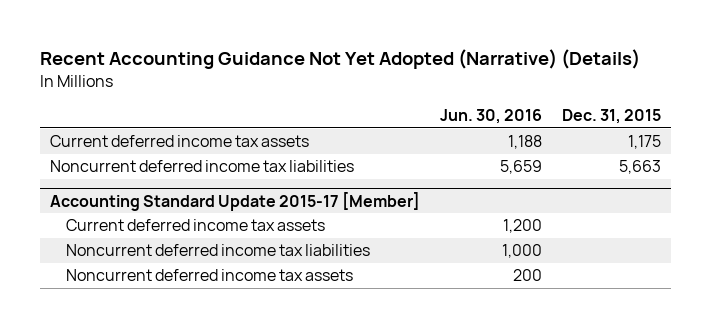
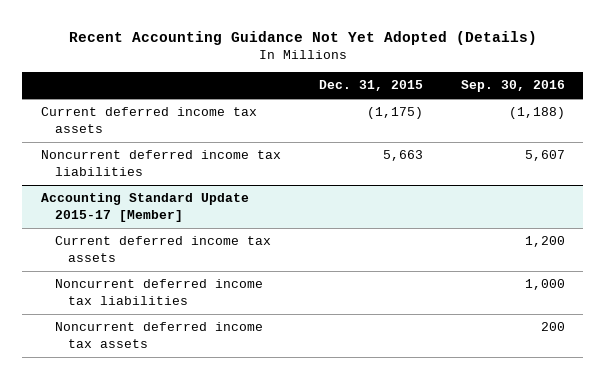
[40,49,641,70] Recent Accounting Guidance Not Yet Adopted (Narrative) (Details) -> [68,31,537,46] Recent Accounting Guidance Not Yet Adopted (Details)
[439,109,542,125] Jun. 30, 2016 -> none
none -> [460,80,565,93] Sep. 30, 2016
[627,135,661,150] 1,175 -> [366,107,423,120] (1,175)

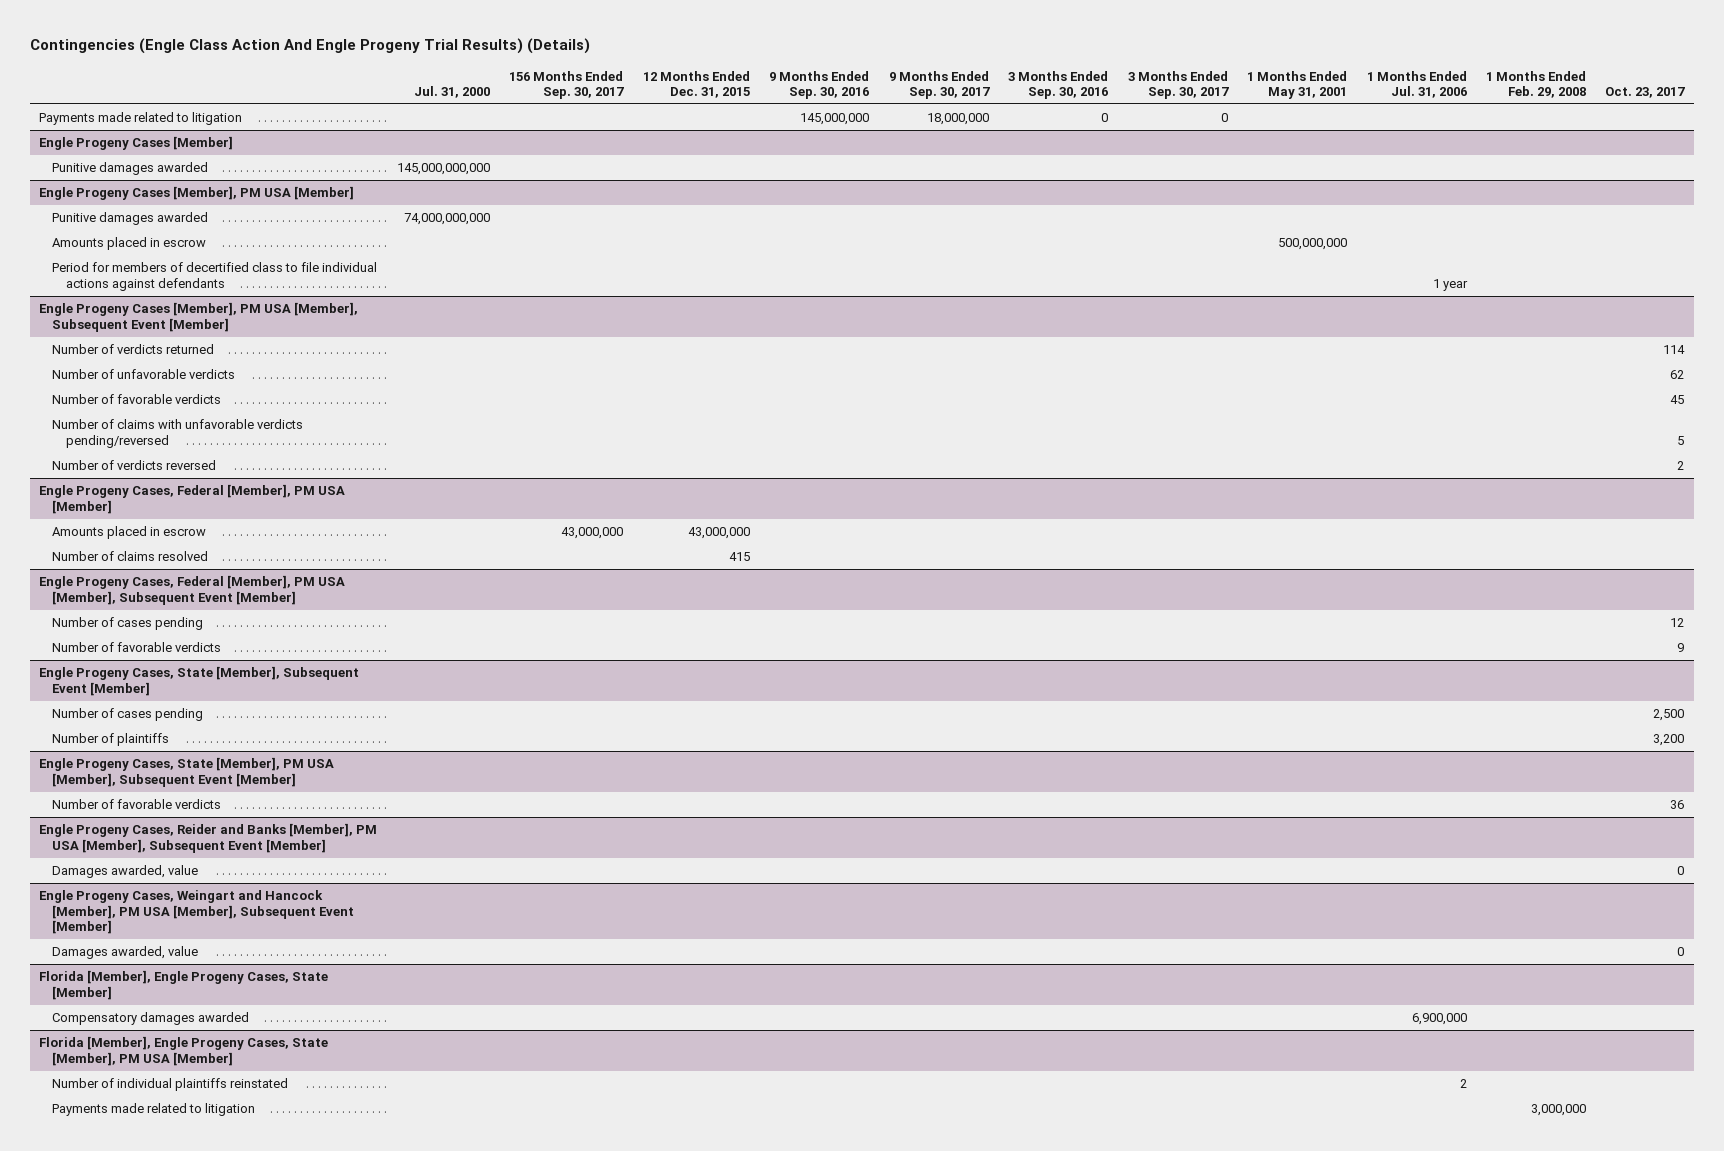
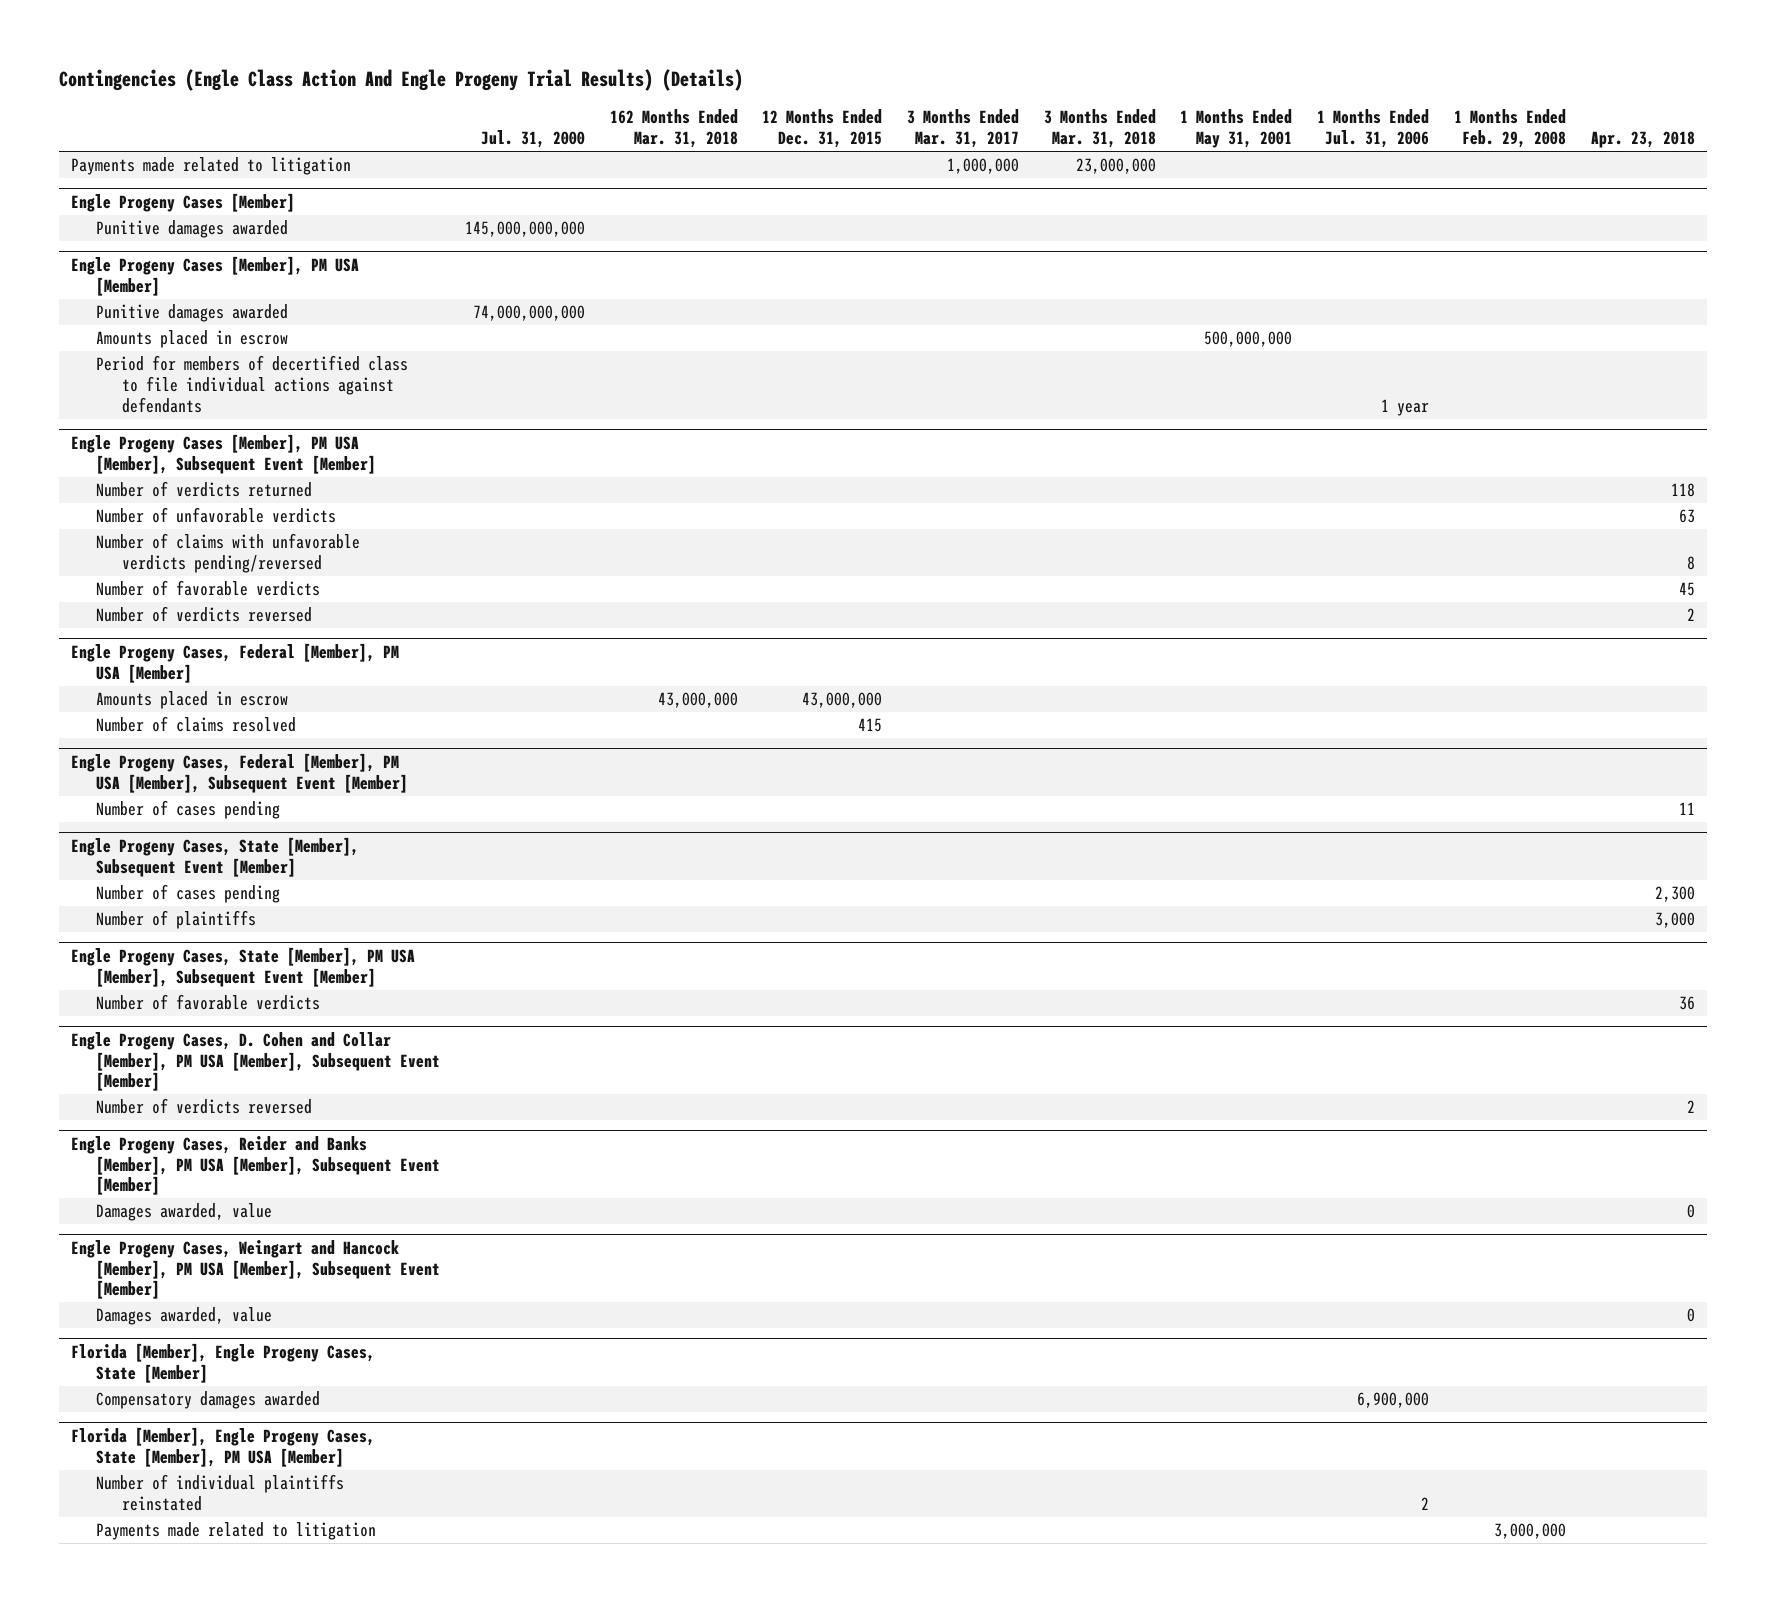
[509,70,625,99] 156 Months Ended Sep. 30, 2017 -> none
[769,70,870,99] 9 Months Ended Sep. 30, 2016 -> none
[888,70,990,99] 9 Months Ended Sep. 30, 2017 -> none
[1008,70,1109,99] 3 Months Ended Sep. 30, 2016 -> none
[1127,70,1229,99] 3 Months Ended Sep. 30, 2017 -> none
[1605,86,1686,98] Oct. 23, 2017 -> none
none -> [609,109,738,149] 162 Months Ended Mar. 31, 2018
none -> [907,109,1020,149] 3 Months Ended Mar. 31, 2017
none -> [1043,109,1156,149] 3 Months Ended Mar. 31, 2018
none -> [1590,131,1695,149] Apr. 23, 2018
[52,394,222,405] Number of favorable verdicts -> [96,580,321,597] Number of favorable verdicts
[52,642,222,653] Number of favorable verdicts -> none
none -> [71,1031,441,1092] Engle Progeny Cases, D. Cohen and Collar [Member], PM USA [Member], Subsequent Event [Member]
none -> [96,1098,313,1115] Number of verdicts reversed

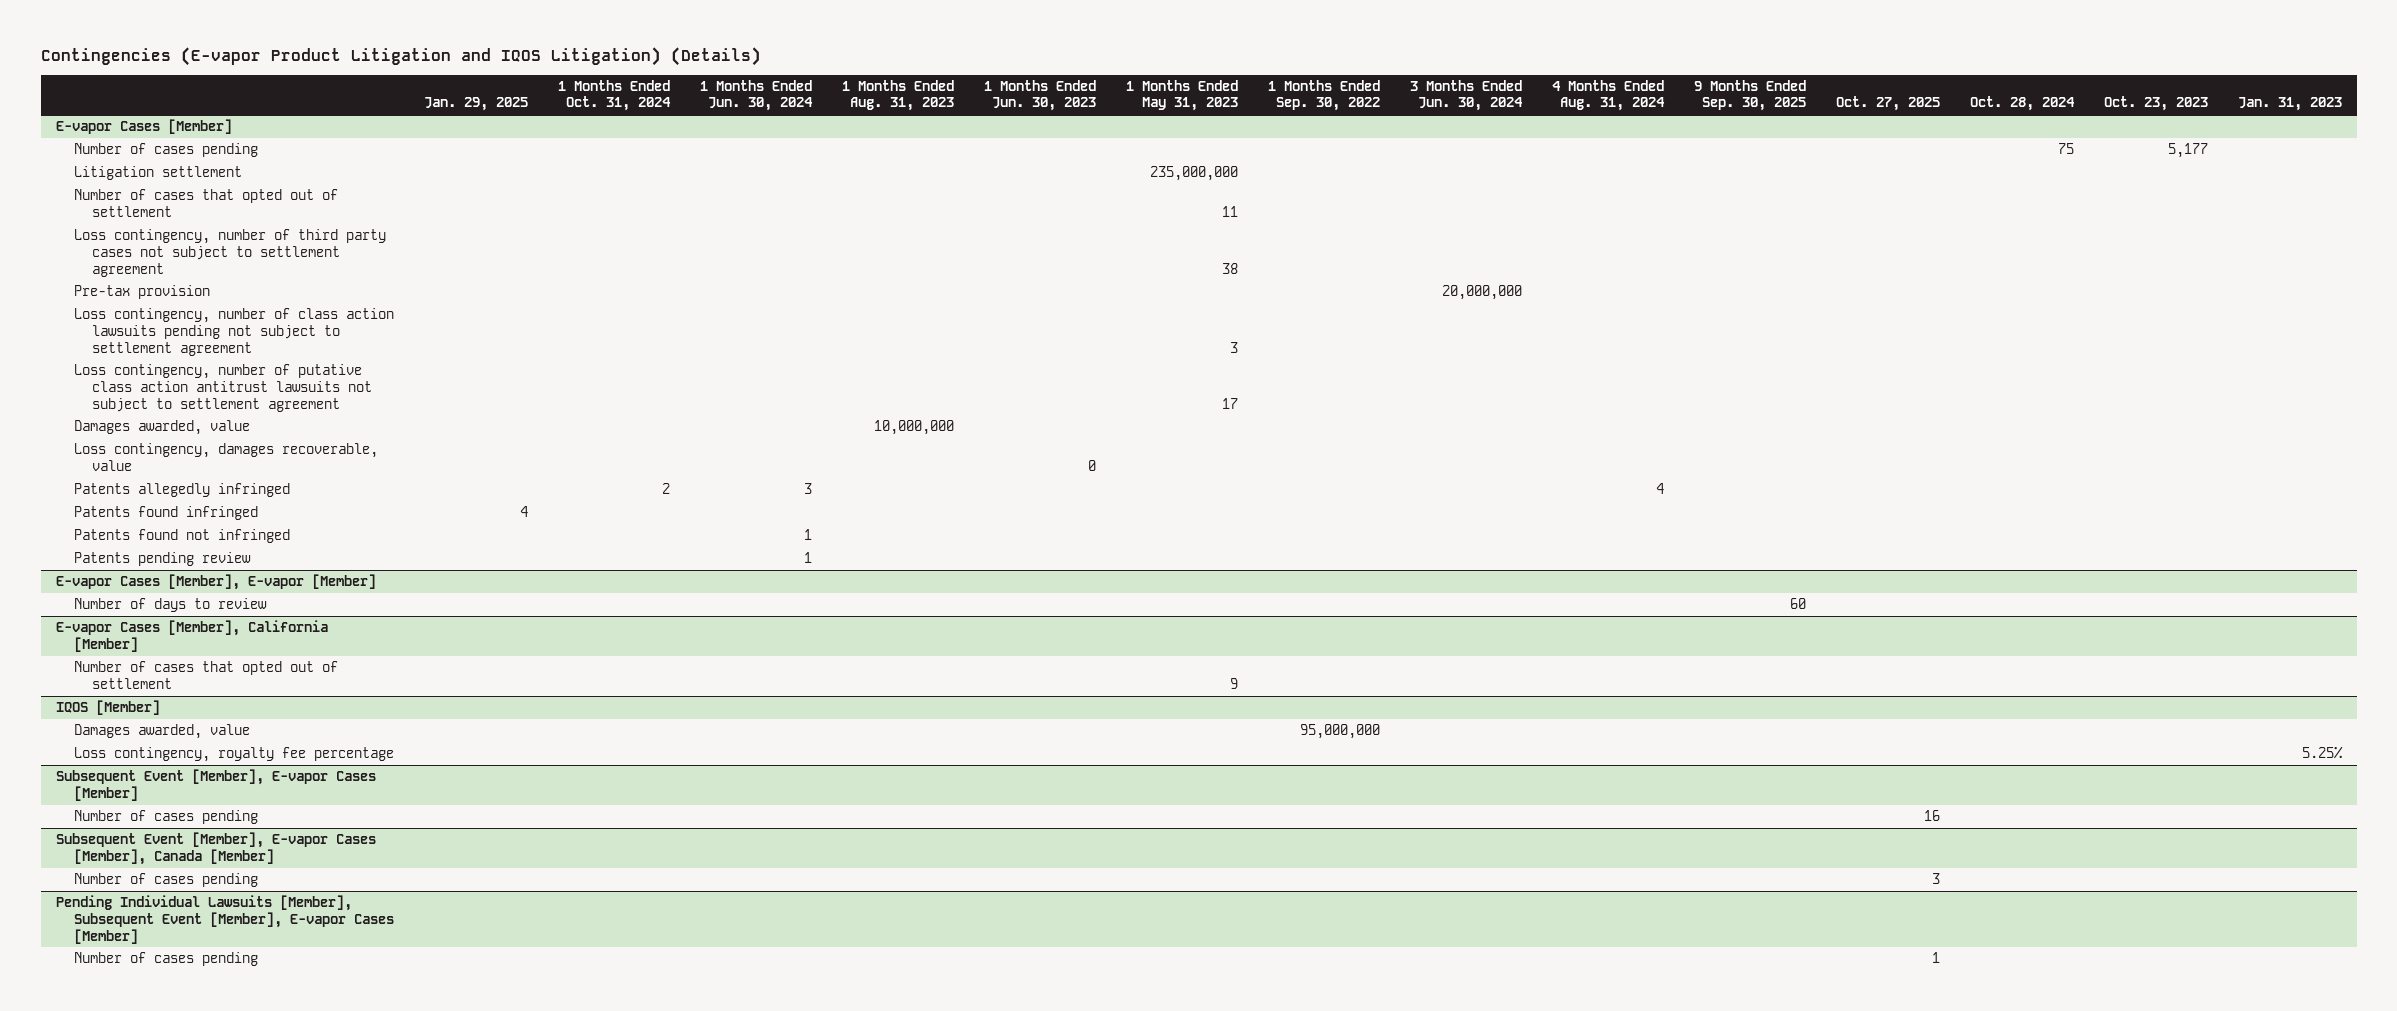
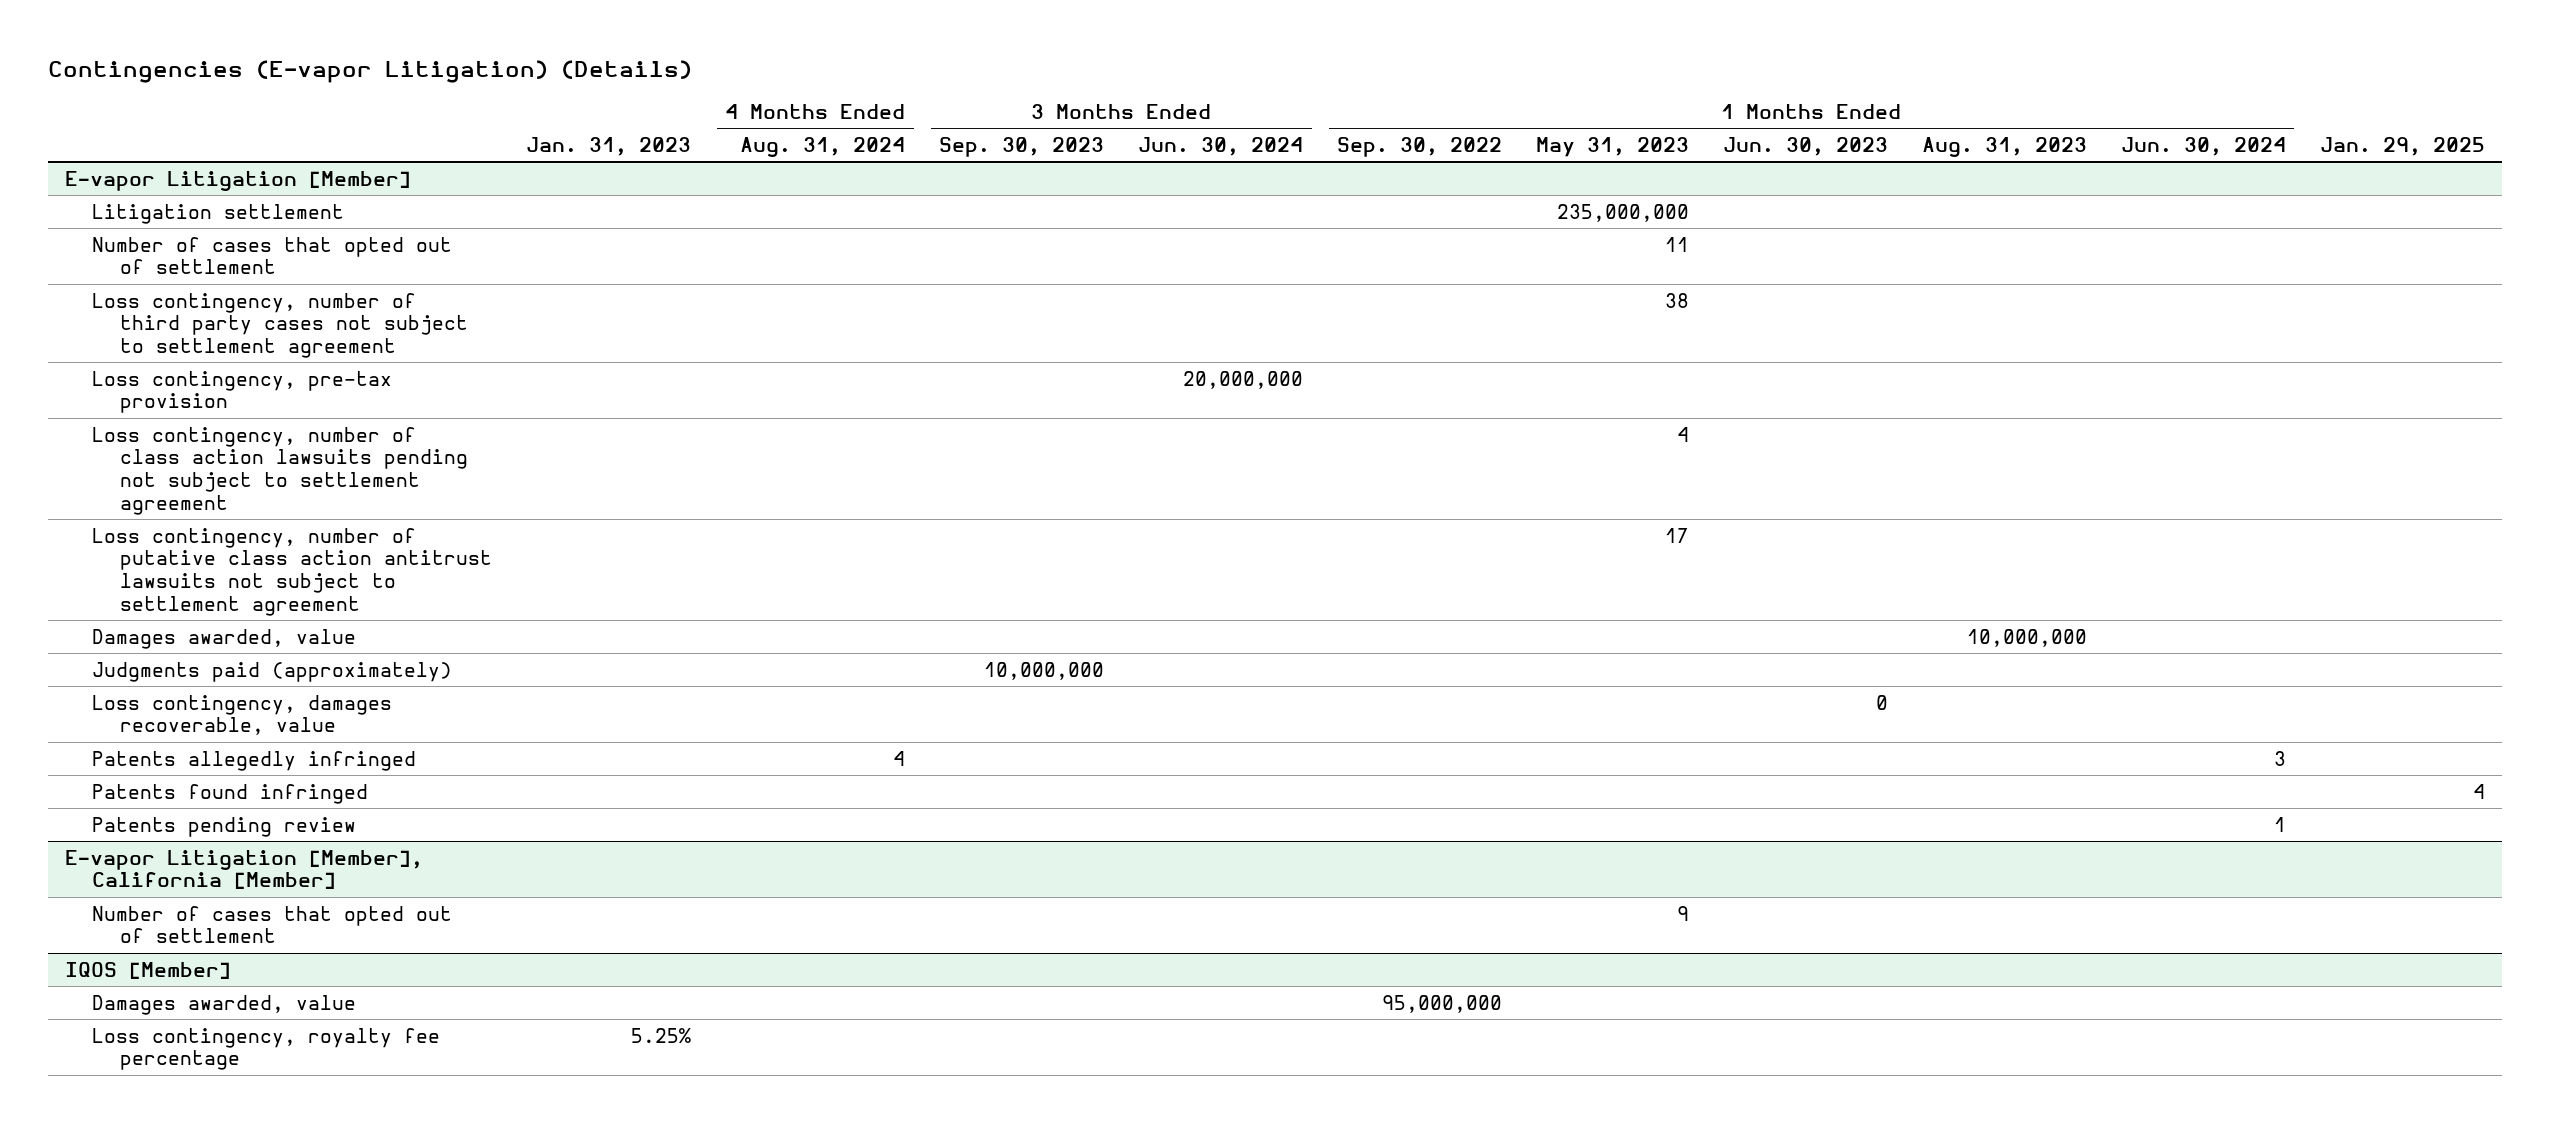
[40,47,761,67] Contingencies (E-vapor Product Litigation and IQOS Litigation) (Details) -> [47,59,692,83] Contingencies (E-vapor Litigation) (Details)
[557,79,671,112] 1 Months Ended Oct. 31, 2024 -> none
[1693,79,1806,112] 9 Months Ended Sep. 30, 2025 -> none
[1835,96,1940,112] Oct. 27, 2025 -> none
[1969,96,2075,112] Oct. 28, 2024 -> none
[2103,96,2208,112] Oct. 23, 2023 -> none
none -> [939,137,1105,158] Sep. 30, 2023
[73,143,258,158] Number of cases pending -> none
[55,119,232,135] E-vapor Cases [Member] -> [64,170,411,191] E-vapor Litigation [Member]
[73,285,210,300] Pre-tax provision -> [92,370,393,414] Loss contingency, pre-tax provision
[1229,341,1238,353] 3 -> [1677,426,1690,442] 4
none -> [92,661,453,682] Judgments paid (approximately)
[73,529,290,544] Patents found not infringed -> none
[55,574,376,591] E-vapor Cases [Member], E-vapor [Member] -> none
[73,598,267,613] Number of days to review -> none
[55,620,328,652] E-vapor Cases [Member], California [Member] -> [64,849,423,890] E-vapor Litigation [Member], California [Member]
[55,769,376,801] Subsequent Event [Member], E-vapor Cases [Member] -> none
[73,810,258,825] Number of cases pending -> none
[55,832,376,865] Subsequent Event [Member], E-vapor Cases [Member], Canada [Member] -> none
[73,873,258,888] Number of cases pending -> none
[55,895,394,944] Pending Individual Lawsuits [Member], Subsequent Event [Member], E-vapor Cases [Member] -> none
[73,952,258,967] Number of cases pending -> none

